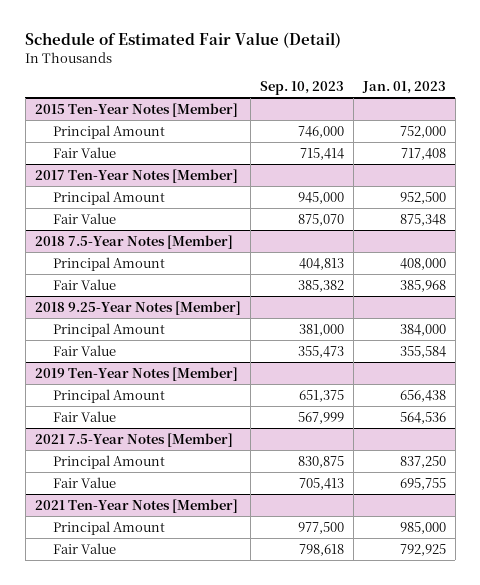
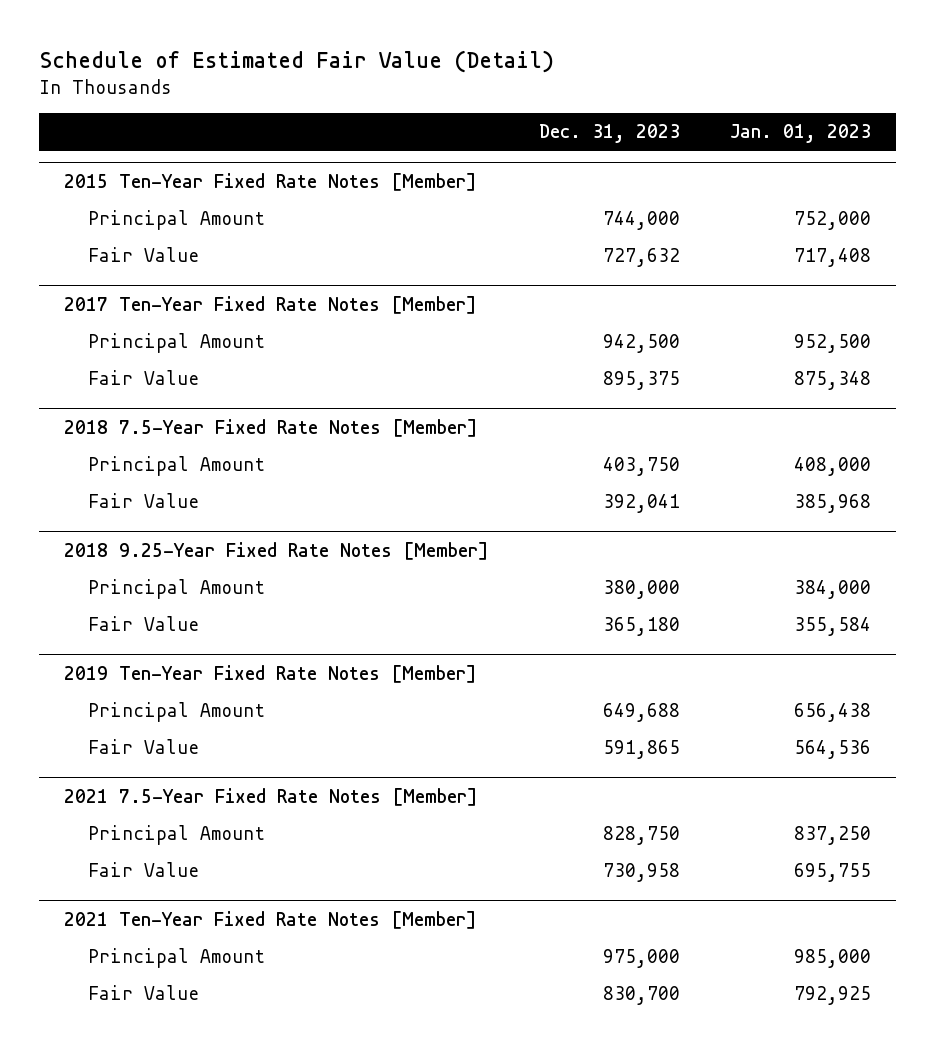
[259,81,344,96] Sep. 10, 2023 -> none
none -> [538,124,680,144] Dec. 31, 2023
[34,102,238,117] 2015 Ten-Year Notes [Member] -> [63,172,477,191] 2015 Ten-Year Fixed Rate Notes [Member]
[34,168,238,183] 2017 Ten-Year Notes [Member] -> [63,295,477,314] 2017 Ten-Year Fixed Rate Notes [Member]
[34,234,233,249] 2018 7.5-Year Notes [Member] -> [63,418,478,437] 2018 7.5-Year Fixed Rate Notes [Member]
[34,300,241,315] 2018 9.25-Year Notes [Member] -> [63,541,489,560] 2018 9.25-Year Fixed Rate Notes [Member]
[34,366,238,381] 2019 Ten-Year Notes [Member] -> [63,664,477,683] 2019 Ten-Year Fixed Rate Notes [Member]
[34,432,233,447] 2021 7.5-Year Notes [Member] -> [63,787,478,806] 2021 7.5-Year Fixed Rate Notes [Member]
[34,498,238,513] 2021 Ten-Year Notes [Member] -> [63,910,477,929] 2021 Ten-Year Fixed Rate Notes [Member]

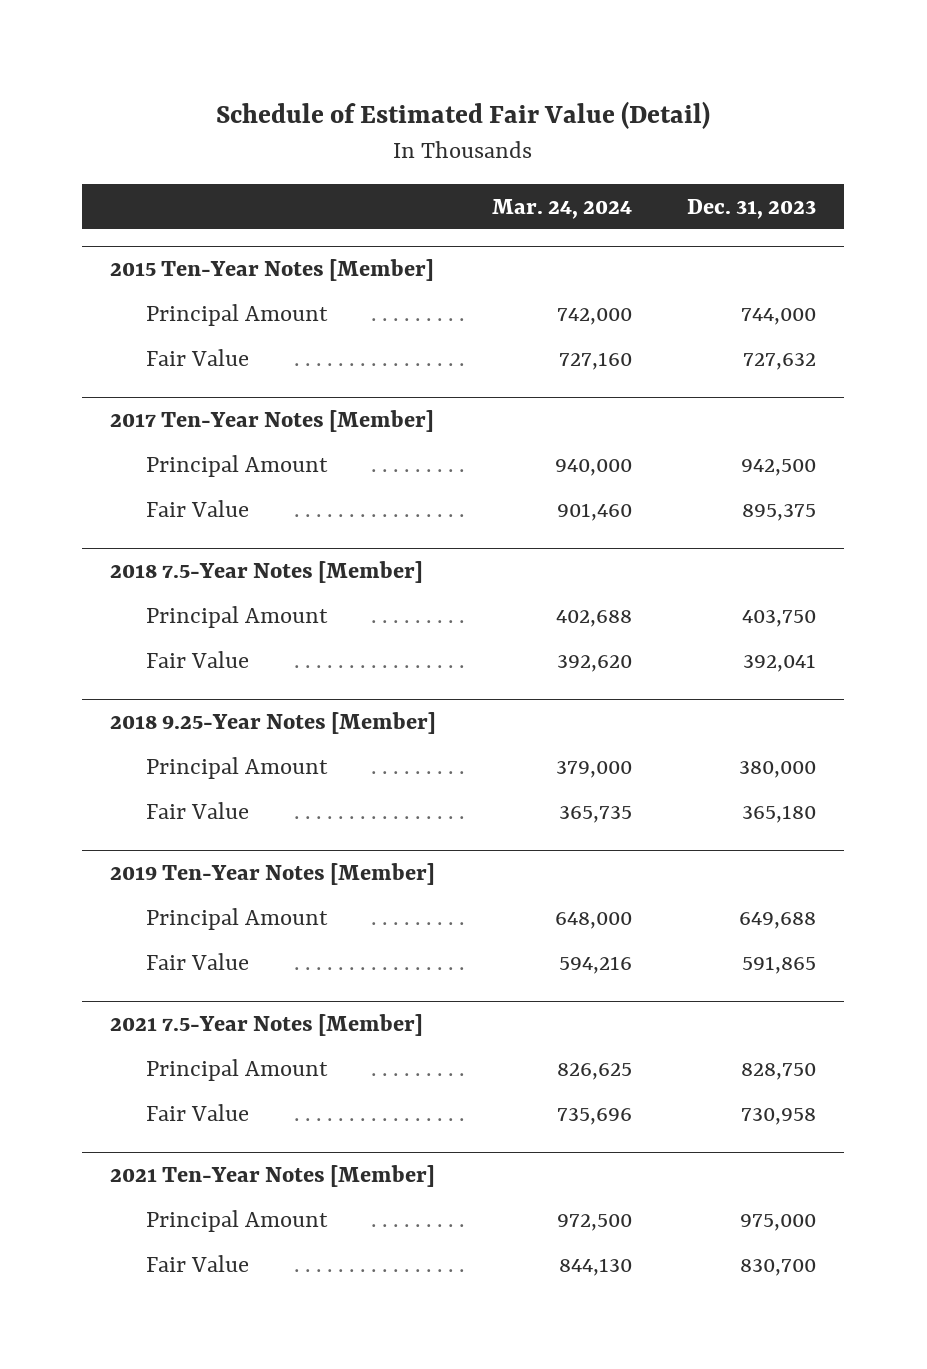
[729,124,871,144] Jan. 01, 2023 -> none
none -> [491,198,632,219] Mar. 24, 2024
[63,172,477,191] 2015 Ten-Year Fixed Rate Notes [Member] -> [110,259,435,282] 2015 Ten-Year Notes [Member]
[63,295,477,314] 2017 Ten-Year Fixed Rate Notes [Member] -> [110,410,435,433] 2017 Ten-Year Notes [Member]
[63,418,478,437] 2018 7.5-Year Fixed Rate Notes [Member] -> [110,561,424,584] 2018 7.5-Year Notes [Member]
[63,541,489,560] 2018 9.25-Year Fixed Rate Notes [Member] -> [110,712,437,735] 2018 9.25-Year Notes [Member]
[63,664,477,683] 2019 Ten-Year Fixed Rate Notes [Member] -> [110,863,436,886] 2019 Ten-Year Notes [Member]
[63,787,478,806] 2021 7.5-Year Fixed Rate Notes [Member] -> [110,1014,424,1037] 2021 7.5-Year Notes [Member]
[63,910,477,929] 2021 Ten-Year Fixed Rate Notes [Member] -> [110,1165,436,1188] 2021 Ten-Year Notes [Member]

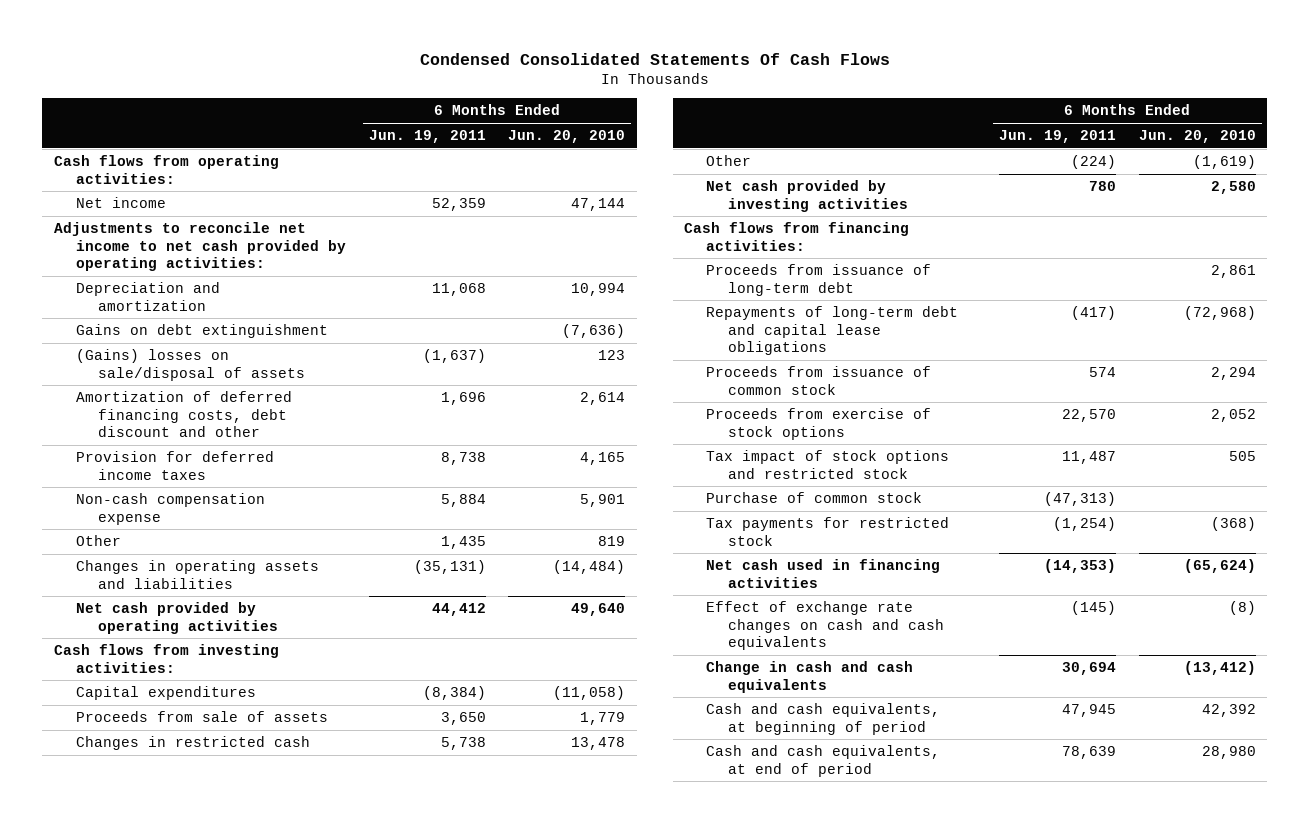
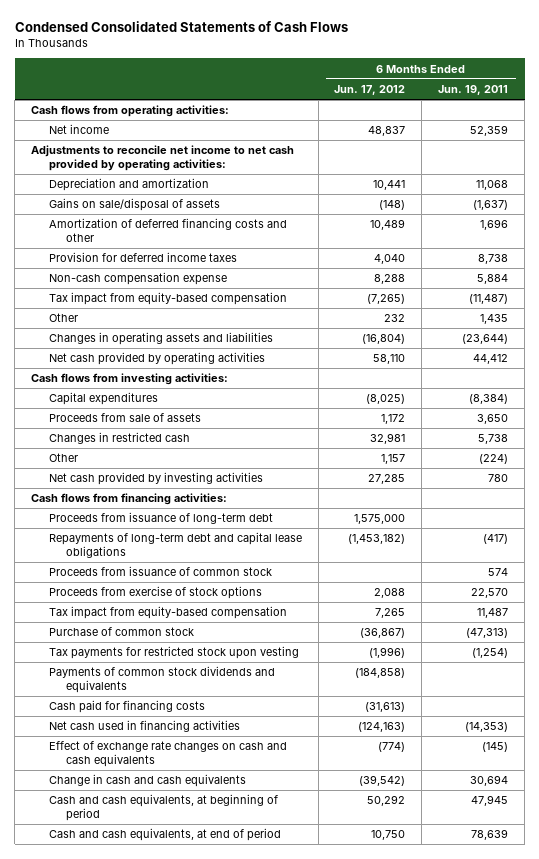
[419,52,890,65] Condensed Consolidated Statements Of Cash Flows -> [14,21,348,33] Condensed Consolidated Statements of Cash Flows
[508,130,626,144] Jun. 20, 2010 -> none
none -> [334,85,406,96] Jun. 17, 2012
[75,324,328,339] Gains on debt extinguishment -> none
[75,349,306,381] (Gains) losses on sale/disposal of assets -> [48,198,220,212] Gains on sale/disposal of assets
[75,391,292,438] Amortization of deferred financing costs, debt discount and other -> [48,218,287,242] Amortization of deferred financing costs and other
none -> [48,292,287,306] Tax impact from equity-based compensation
[413,560,486,575] (35,131) -> [462,334,509,345] (23,644)
[706,450,950,479] Tax impact of stock options and restricted stock -> [48,606,287,620] Tax impact from equity-based compensation
[706,517,950,546] Tax payments for restricted stock -> [48,646,299,660] Tax payments for restricted stock upon vesting
none -> [48,666,275,693] Payments of common stock dividends and equivalents
none -> [48,700,205,714] Cash paid for financing costs

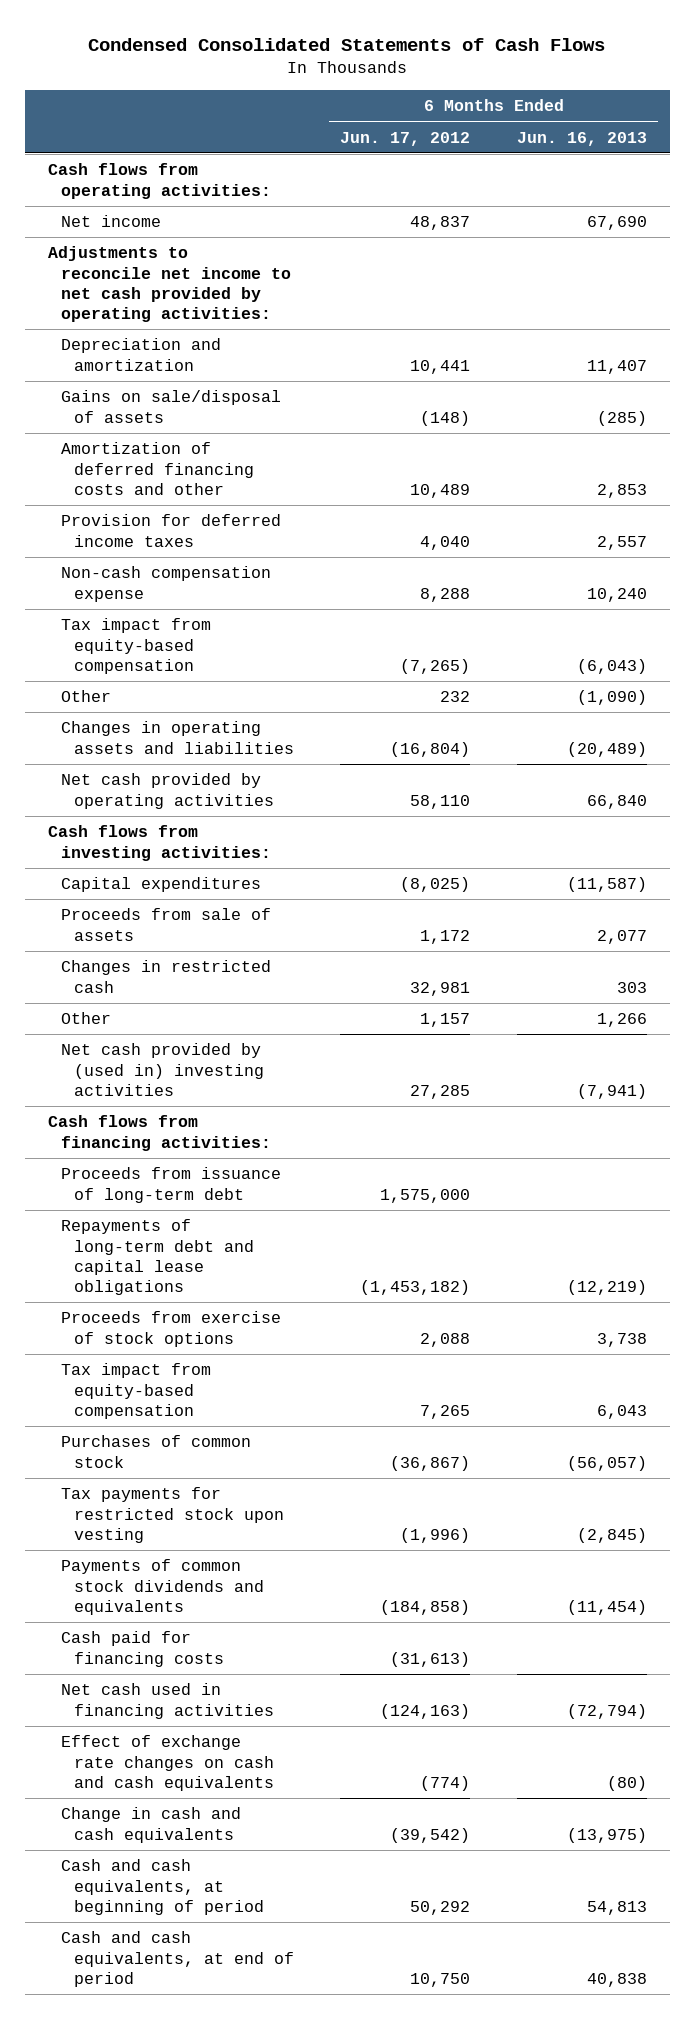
[438,85,509,96] Jun. 19, 2011 -> none
none -> [516,131,647,146] Jun. 16, 2013
[48,472,263,486] Net cash provided by investing activities -> [61,1043,265,1096] Net cash provided by (used in) investing activities
[48,566,272,577] Proceeds from issuance of common stock -> none
[48,627,194,637] Purchase of common stock -> [61,1435,252,1468] Purchases of common stock

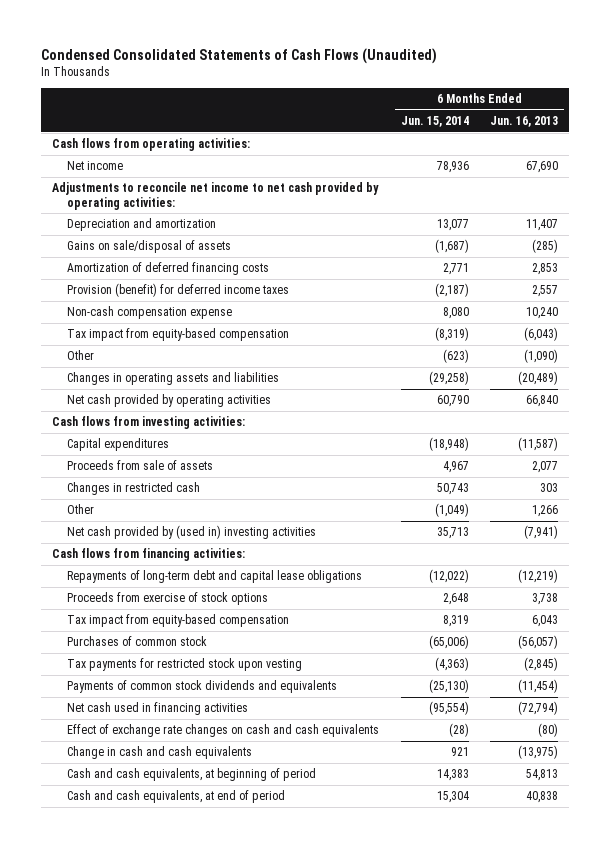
[88,37,606,51] Condensed Consolidated Statements of Cash Flows -> [41,48,438,65] Condensed Consolidated Statements of Cash Flows (Unaudited)
[340,131,471,146] Jun. 17, 2012 -> none
none -> [400,115,469,127] Jun. 15, 2014
[61,442,255,495] Amortization of deferred financing costs and other -> [67,262,270,276] Amortization of deferred financing costs
[61,514,282,547] Provision for deferred income taxes -> [67,283,290,298] Provision (benefit) for deferred income taxes
[61,1167,282,1203] Proceeds from issuance of long-term debt -> none
[61,1631,225,1667] Cash paid for financing costs -> none

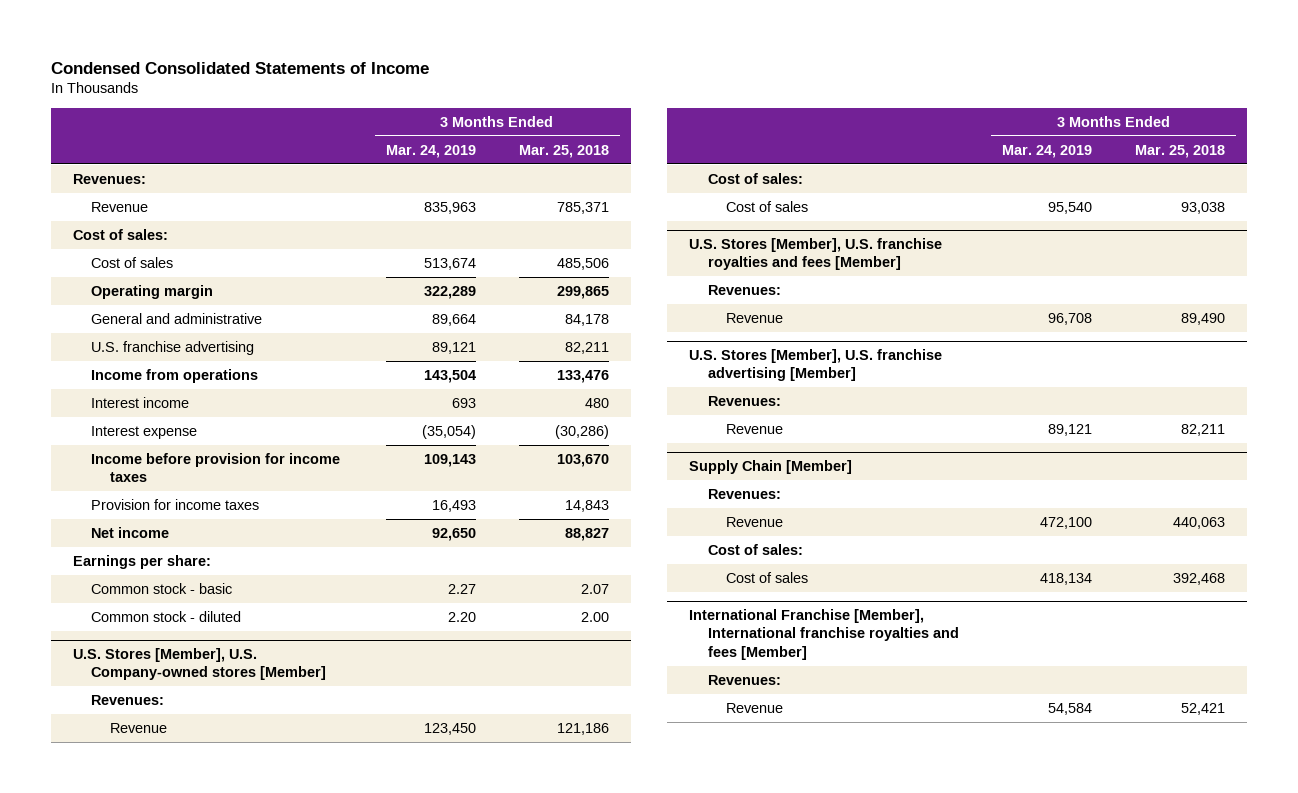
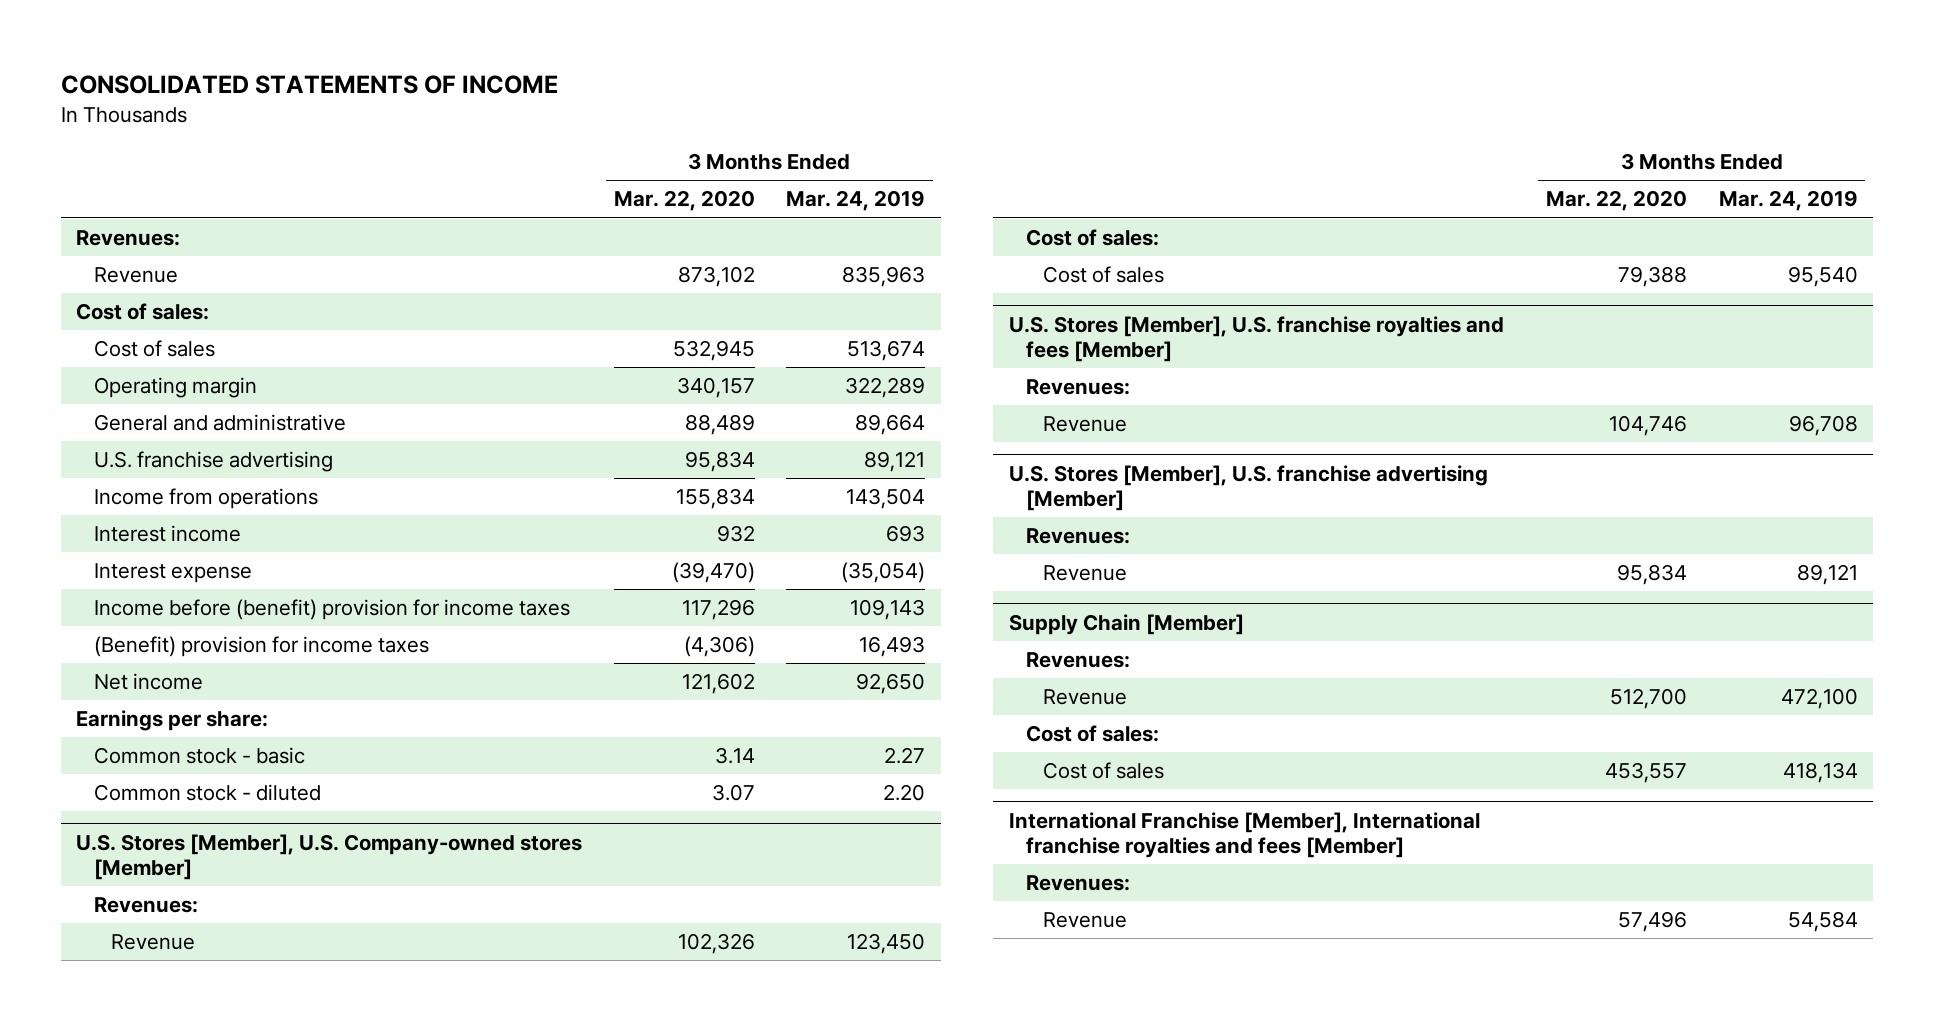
[51,61,430,74] Condensed Consolidated Statements of Income -> [60,75,558,95] CONSOLIDATED STATEMENTS OF INCOME
[519,144,610,158] Mar. 25, 2018 -> none
none -> [613,190,755,212] Mar. 22, 2020
[91,452,341,483] Income before provision for income taxes -> [93,599,570,621] Income before (benefit) provision for income taxes
[91,498,260,510] Provision for income taxes -> [93,636,429,658] (Benefit) provision for income taxes

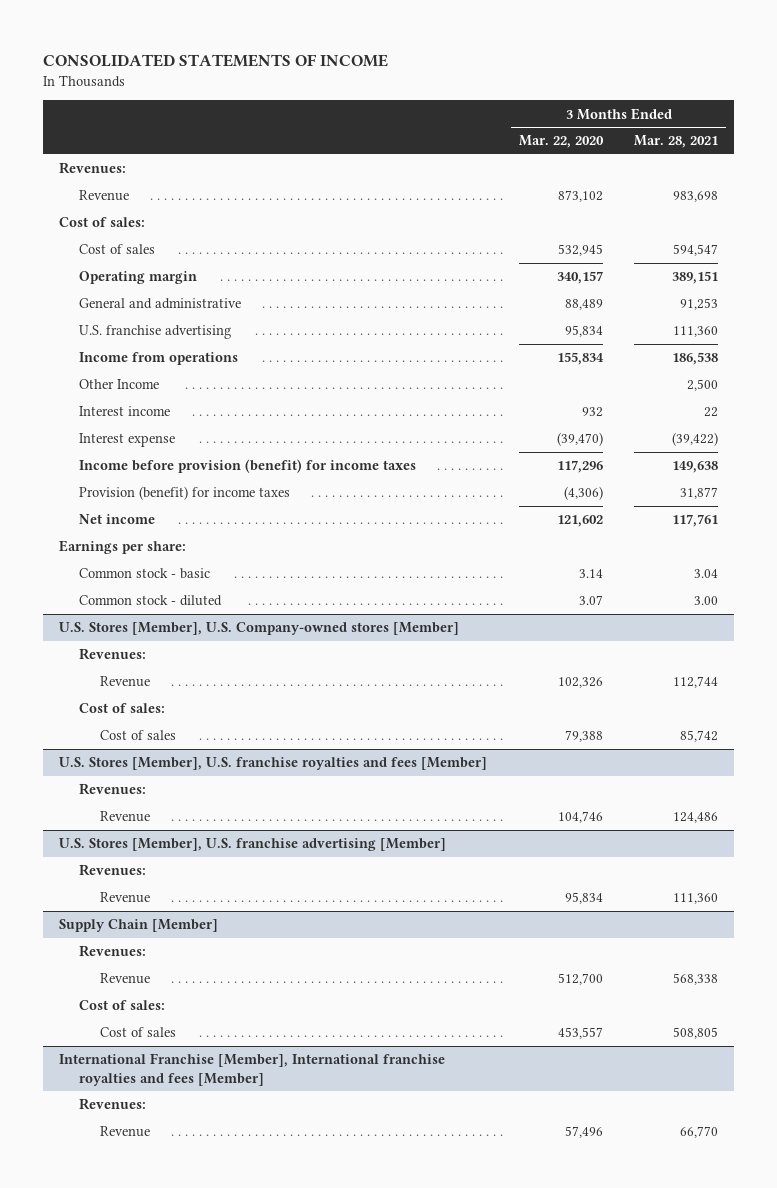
[785,190,925,212] Mar. 24, 2019 -> none
none -> [634,135,719,149] Mar. 28, 2021
none -> [79,379,160,390] Other Income
[93,599,570,621] Income before (benefit) provision for income taxes -> [79,459,417,474] Income before provision (benefit) for income taxes
[93,636,429,658] (Benefit) provision for income taxes -> [79,486,291,501] Provision (benefit) for income taxes

